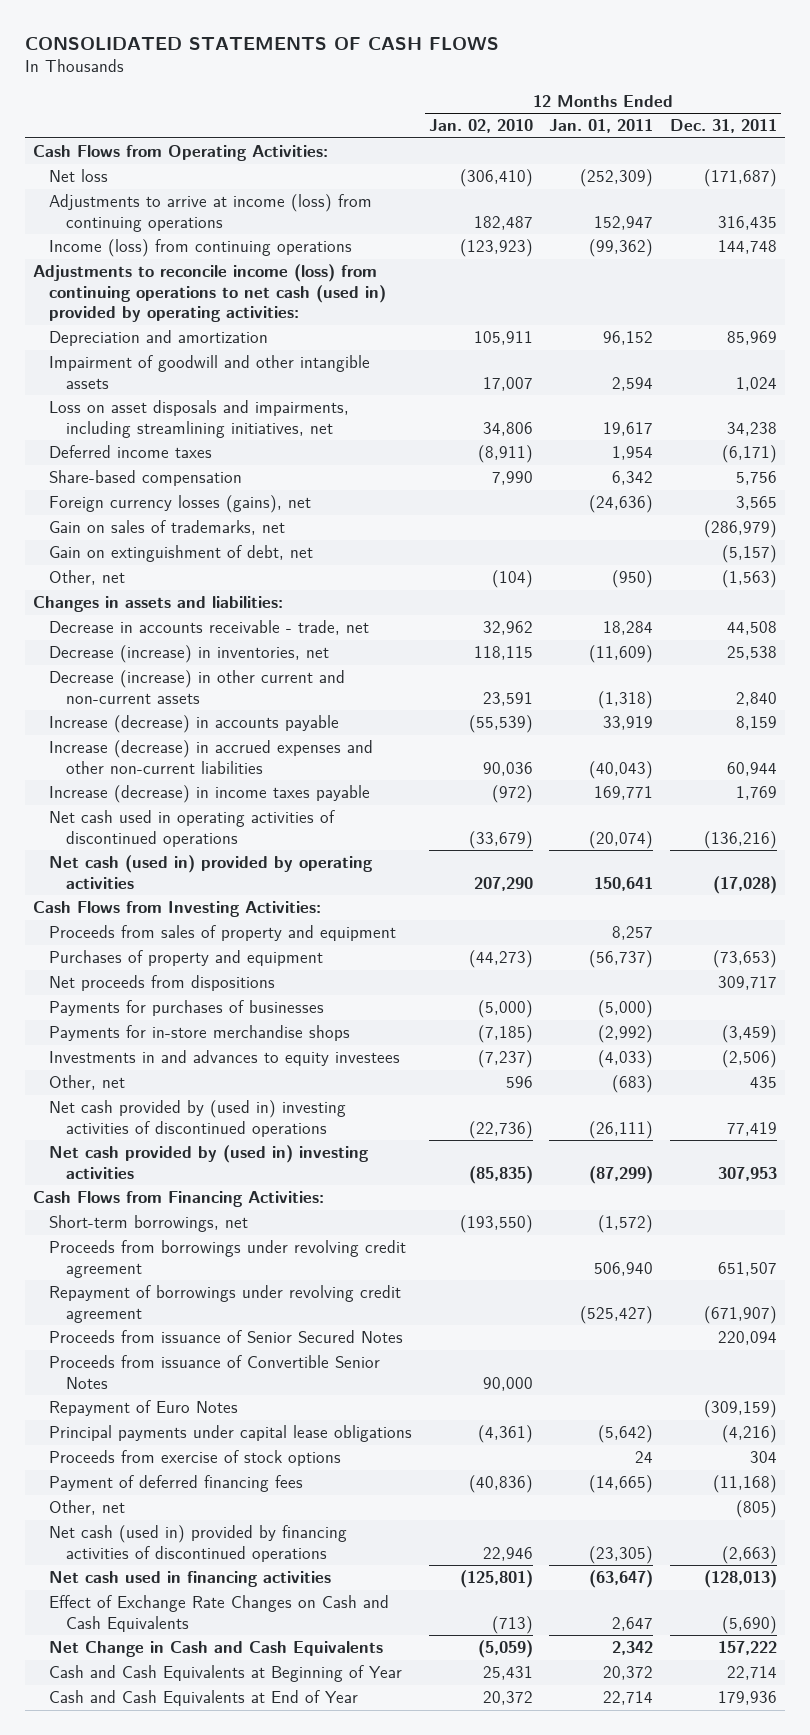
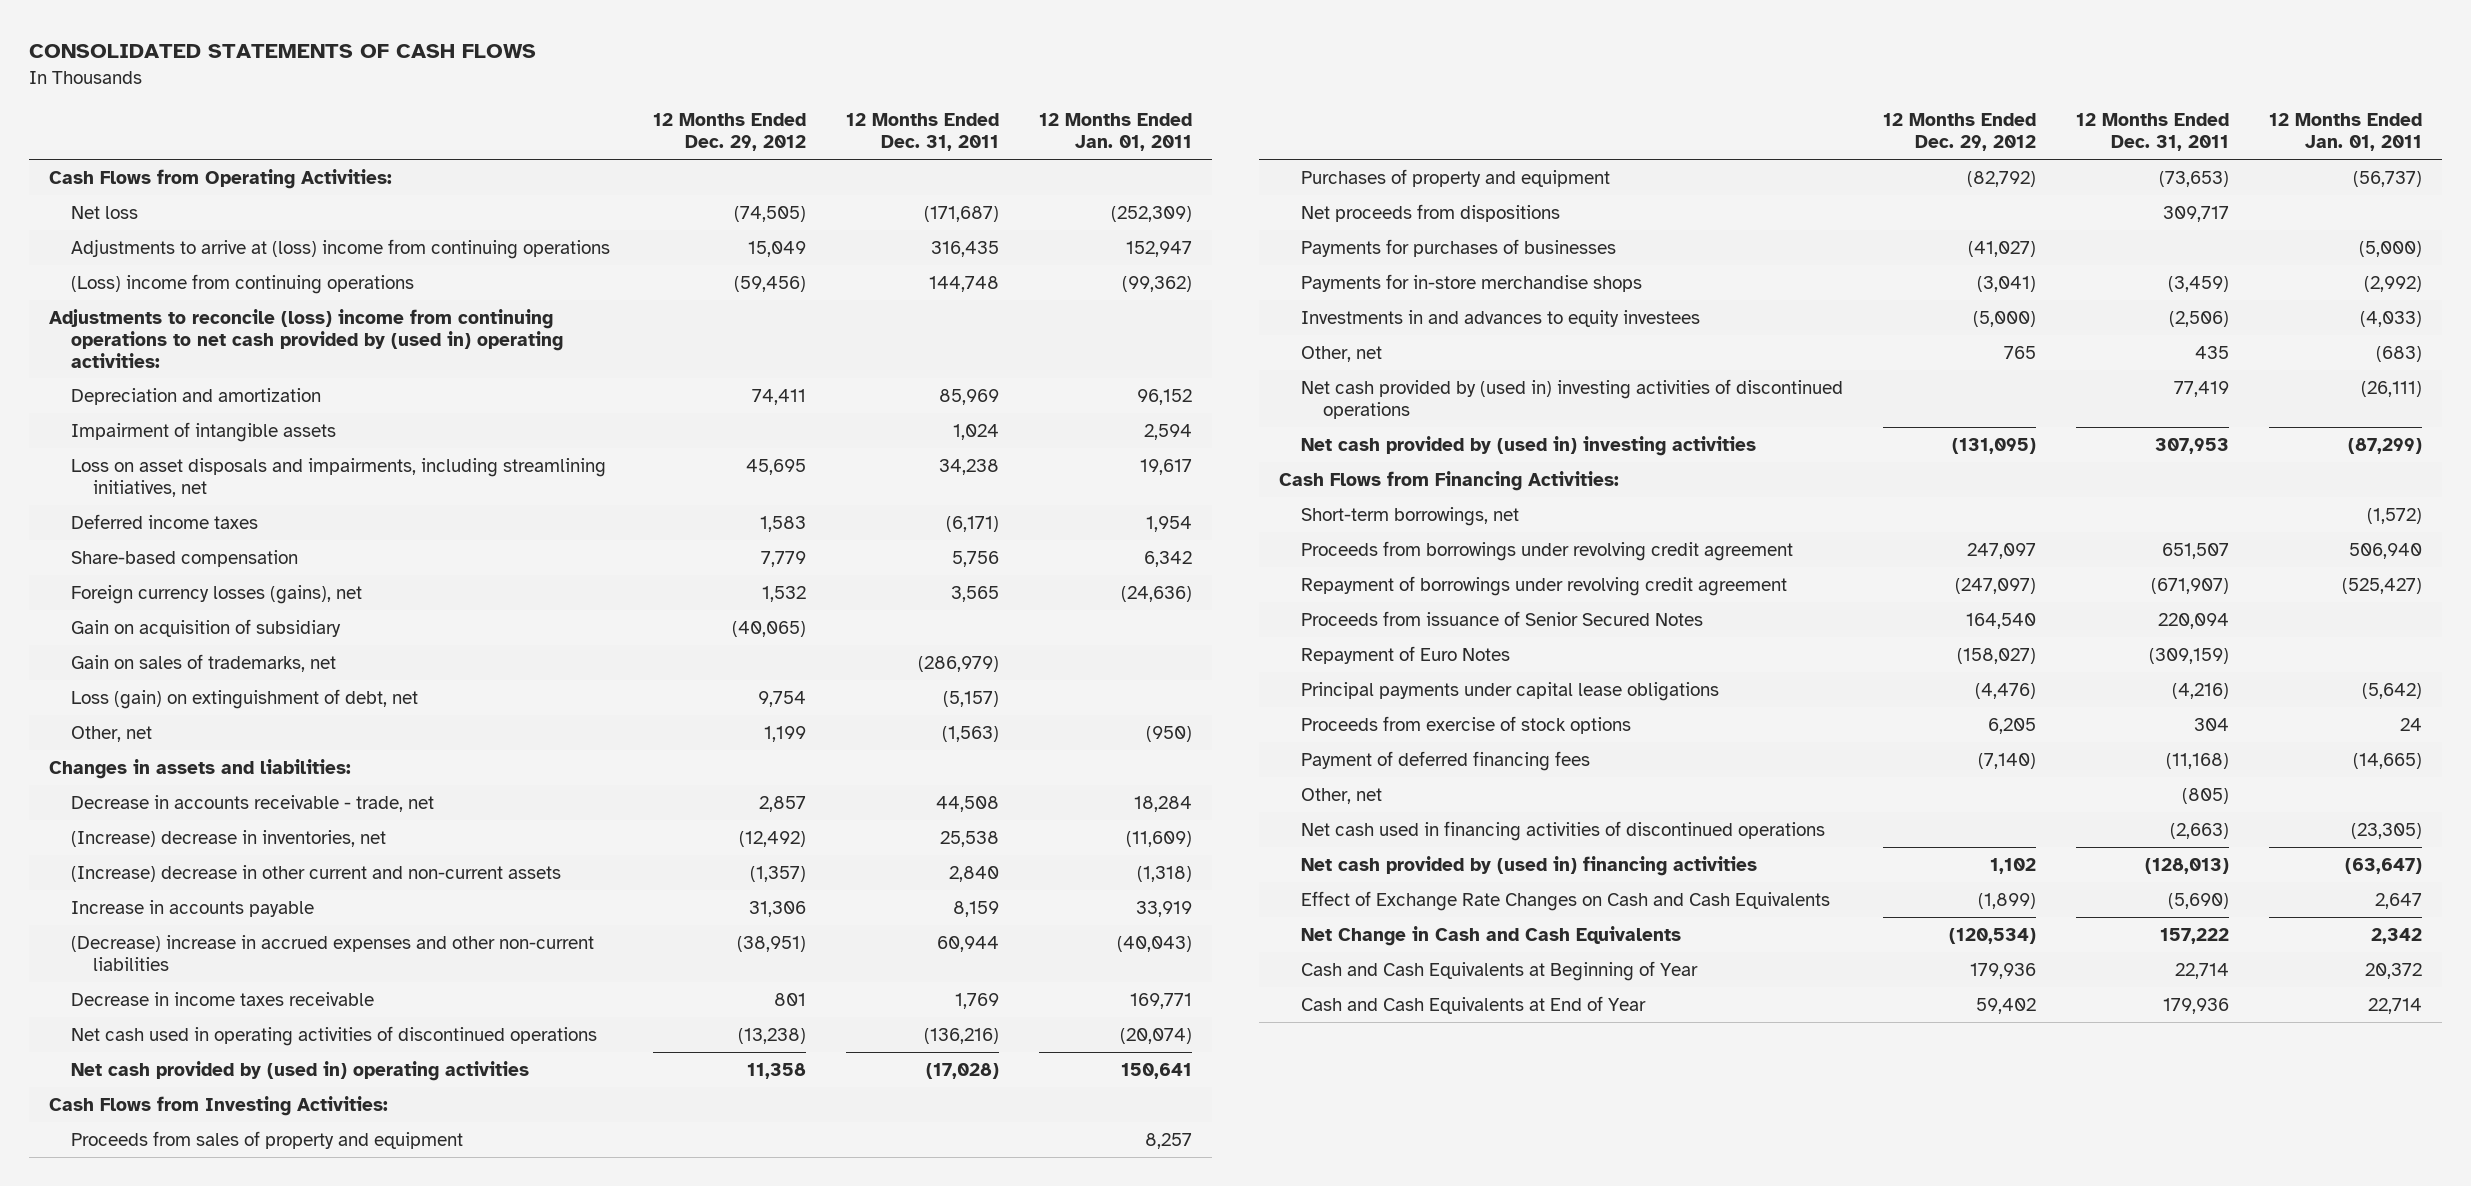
[428,119,533,134] Jan. 02, 2010 -> none
none -> [653,113,807,152] 12 Months Ended Dec. 29, 2012
[49,194,373,232] Adjustments to arrive at income (loss) from continuing operations -> [71,238,611,259] Adjustments to arrive at (loss) income from continuing operations
[49,239,353,258] Income (loss) from continuing operations -> [71,273,415,294] (Loss) income from continuing operations
[33,264,387,323] Adjustments to reconcile income (loss) from continuing operations to net cash (used in) provided by operating activities: -> [49,308,564,368] Adjustments to reconcile (loss) income from continuing operations to net cash provided by (used in) operating activities:
[49,355,371,389] Impairment of goodwill and other intangible assets -> [71,421,337,442] Impairment of intangible assets
none -> [71,618,342,637] Gain on acquisition of subsidiary
[49,545,314,563] Gain on extinguishment of debt, net -> [71,688,419,709] Loss (gain) on extinguishment of debt, net
[49,645,330,664] Decrease (increase) in inventories, net -> [71,829,387,847] (Increase) decrease in inventories, net
[49,670,346,704] Decrease (increase) in other current and non-current assets -> [71,864,562,882] (Increase) decrease in other current and non-current assets
[49,715,340,734] Increase (decrease) in accounts payable -> [71,899,315,917] Increase in accounts payable
[49,740,374,774] Increase (decrease) in accrued expenses and other non-current liabilities -> [71,934,595,971] (Decrease) increase in accrued expenses and other non-current liabilities
[49,785,371,804] Increase (decrease) in income taxes payable -> [71,991,375,1006] Decrease in income taxes receivable
[49,855,374,889] Net cash (used in) provided by operating activities -> [71,1060,530,1081] Net cash provided by (used in) operating activities
[49,1355,381,1389] Proceeds from issuance of Convertible Senior Notes -> none
[49,1525,348,1562] Net cash (used in) provided by financing activities of discontinued operations -> [1300,820,1825,841] Net cash used in financing activities of discontinued operations
[49,1571,332,1588] Net cash used in financing activities -> [1300,855,1757,876] Net cash provided by (used in) financing activities

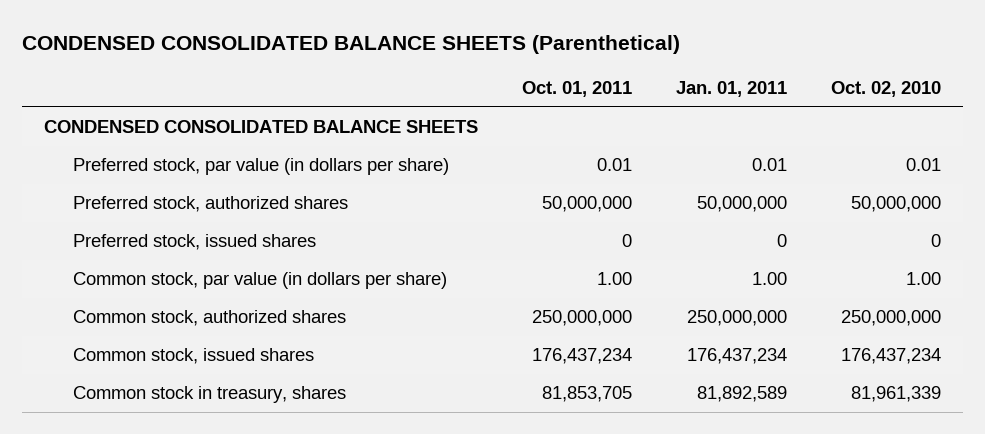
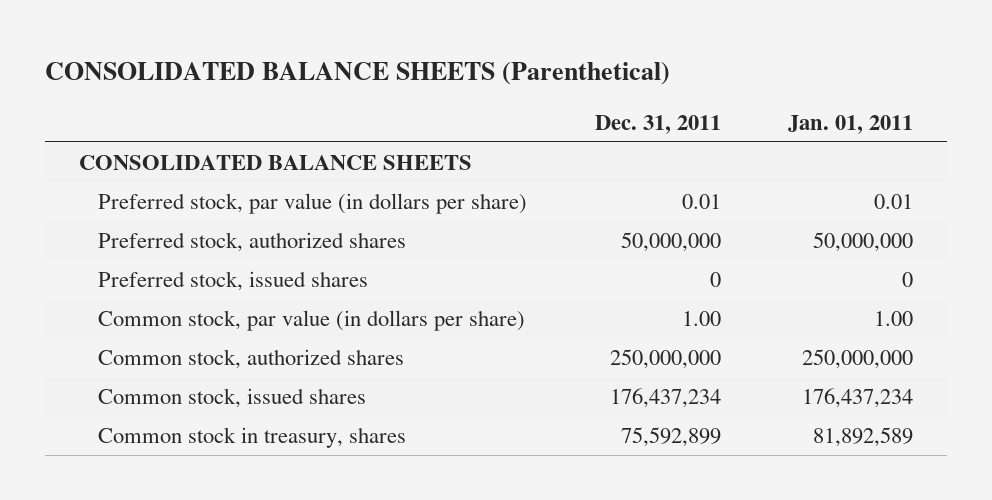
[21,35,680,55] CONDENSED CONSOLIDATED BALANCE SHEETS (Parenthetical) -> [44,61,670,85] CONSOLIDATED BALANCE SHEETS (Parenthetical)
[521,81,632,98] Oct. 01, 2011 -> none
[830,81,941,98] Oct. 02, 2010 -> none
none -> [594,114,721,134] Dec. 31, 2011
[43,120,478,134] CONDENSED CONSOLIDATED BALANCE SHEETS -> [78,155,472,171] CONSOLIDATED BALANCE SHEETS

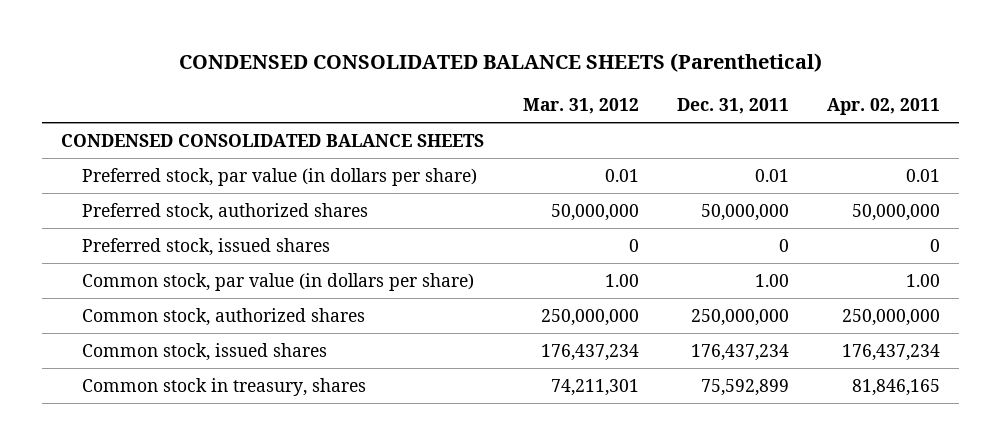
[44,61,670,85] CONSOLIDATED BALANCE SHEETS (Parenthetical) -> [178,53,822,73] CONDENSED CONSOLIDATED BALANCE SHEETS (Parenthetical)
[788,114,914,134] Jan. 01, 2011 -> none
none -> [522,97,639,114] Mar. 31, 2012
none -> [826,97,940,115] Apr. 02, 2011
[78,155,472,171] CONSOLIDATED BALANCE SHEETS -> [61,133,485,147] CONDENSED CONSOLIDATED BALANCE SHEETS

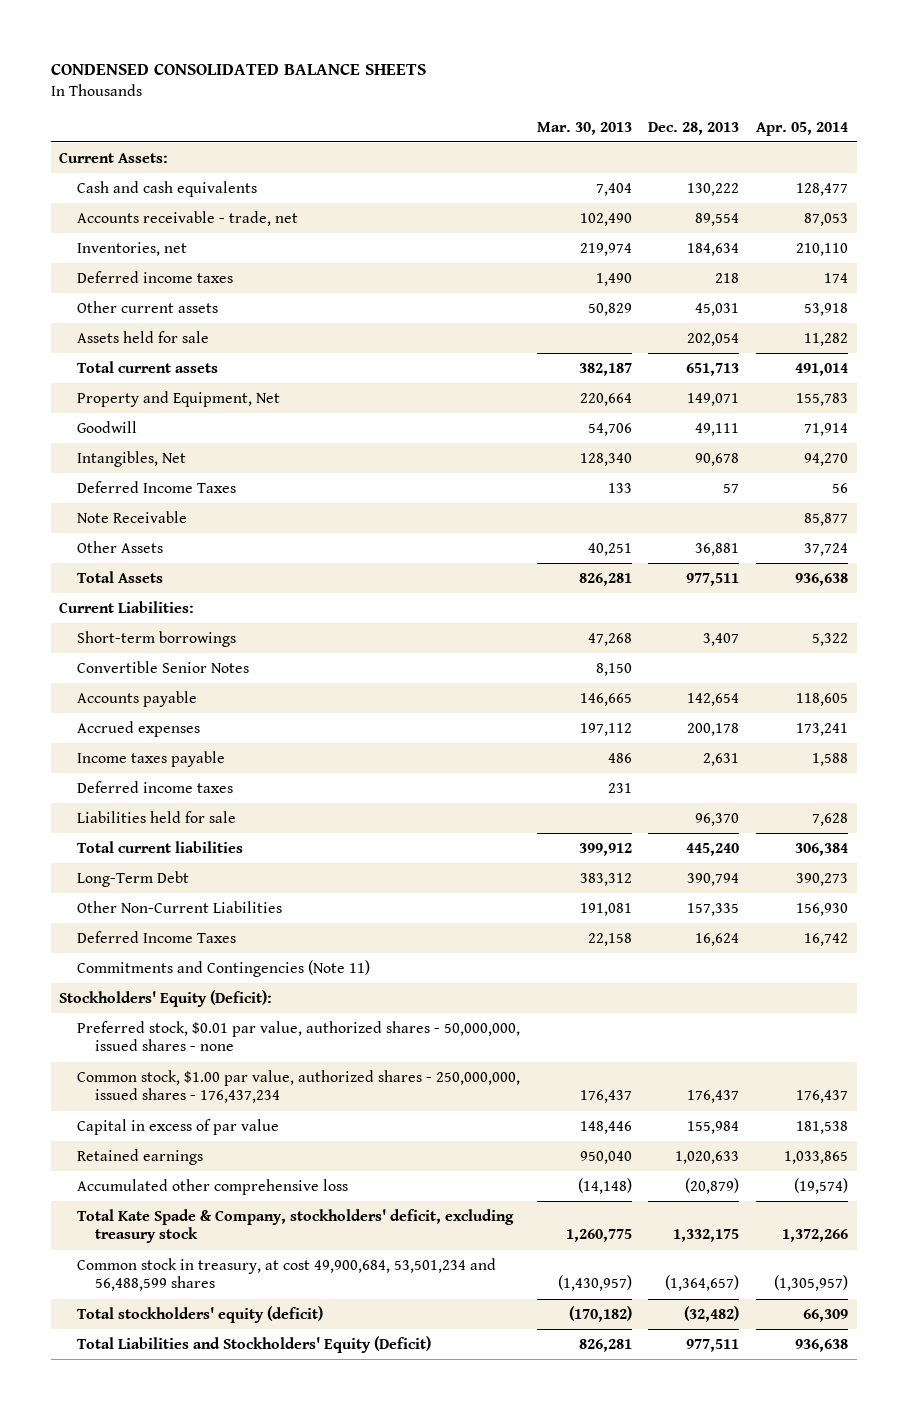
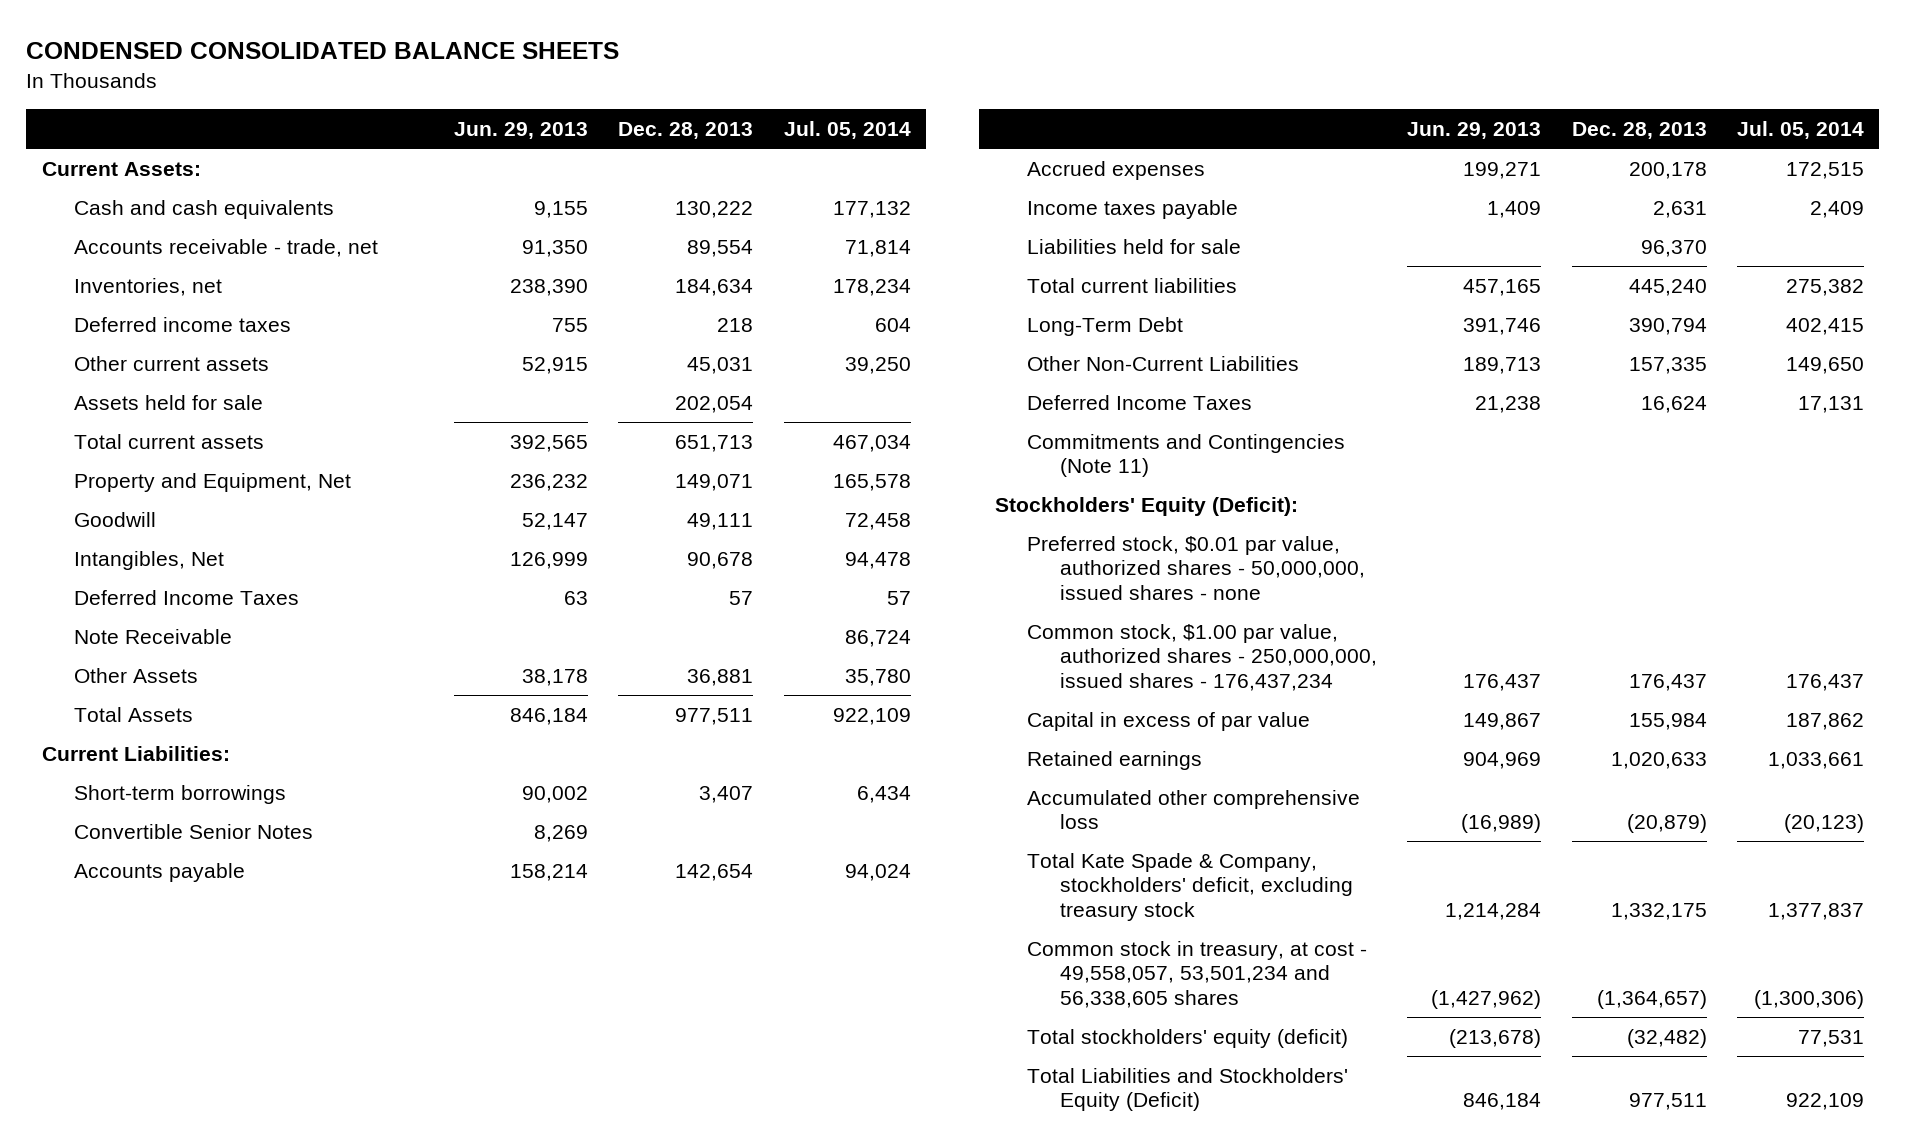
[536,121,632,135] Mar. 30, 2013 -> none
[756,121,849,136] Apr. 05, 2014 -> none
none -> [453,121,588,139] Jun. 29, 2013
none -> [784,120,912,139] Jul. 05, 2014
[77,780,234,793] Deferred income taxes -> none
[77,1257,497,1292] Common stock in treasury, at cost 49,900,684, 53,501,234 and 56,488,599 shares -> [1027,940,1368,1008] Common stock in treasury, at cost - 49,558,057, 53,501,234 and 56,338,605 shares

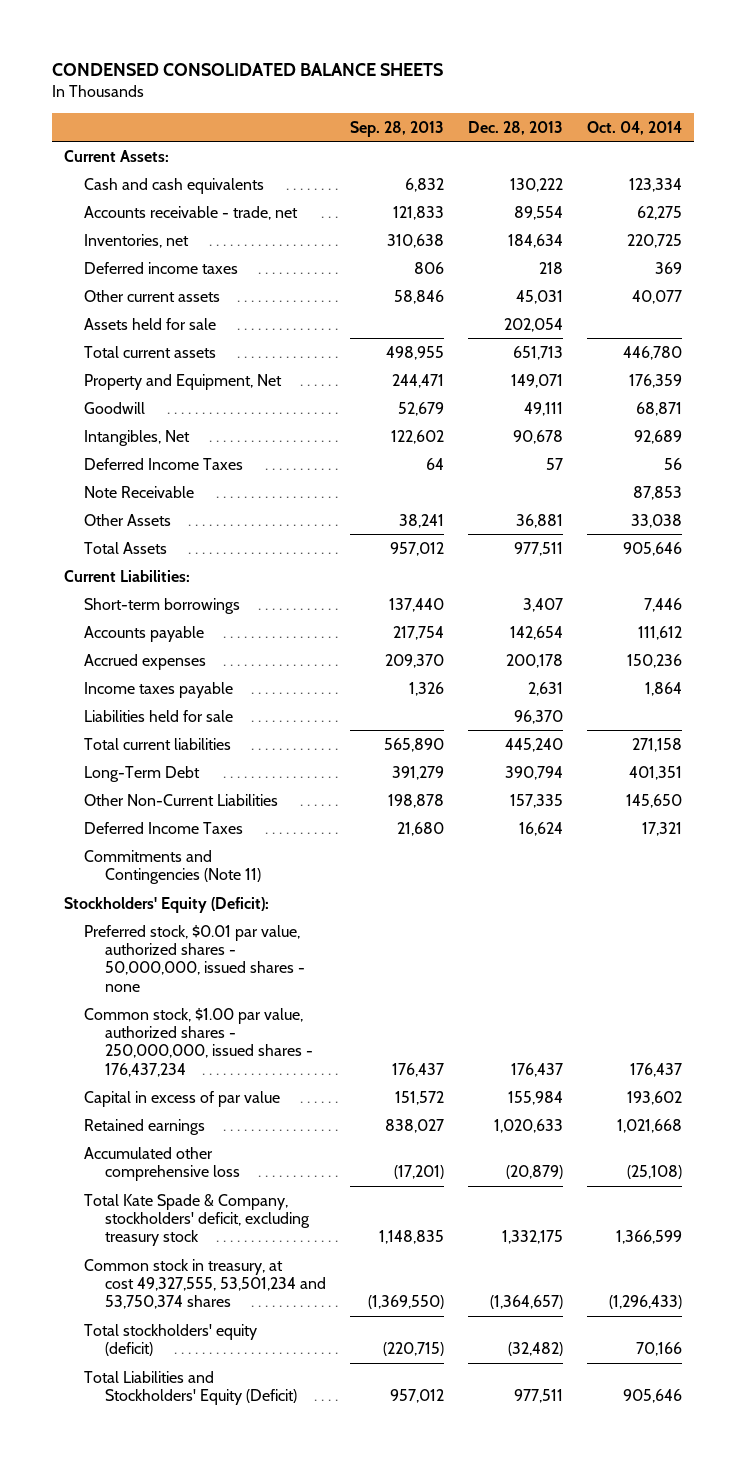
[453,121,588,139] Jun. 29, 2013 -> none
[784,120,912,139] Jul. 05, 2014 -> none
none -> [350,120,445,137] Sep. 28, 2013
none -> [586,120,682,135] Oct. 04, 2014
[73,823,313,839] Convertible Senior Notes -> none
[1027,940,1368,1008] Common stock in treasury, at cost - 49,558,057, 53,501,234 and 56,338,605 shares -> [84,1258,327,1310] Common stock in treasury, at cost 49,327,555, 53,501,234 and 53,750,374 shares

